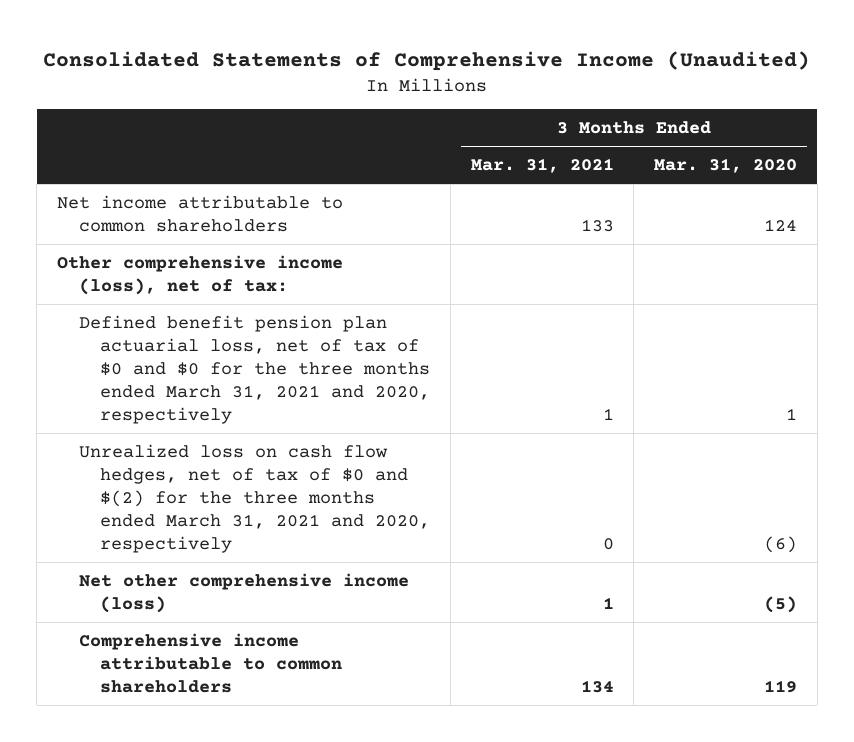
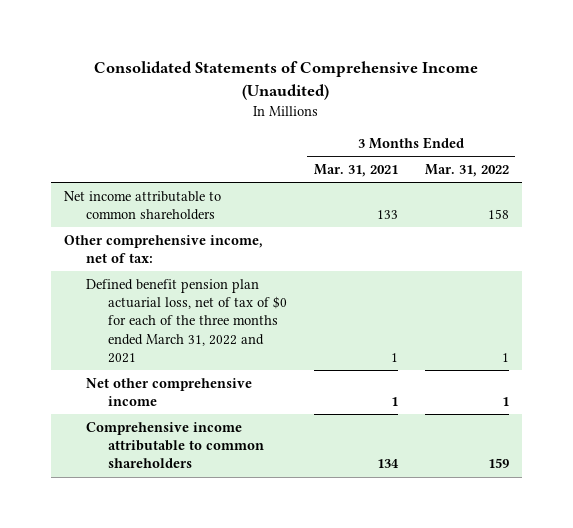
[653,158,797,174] Mar. 31, 2020 -> none
none -> [424,163,509,177] Mar. 31, 2022
[78,443,431,553] Unrealized loss on cash flow hedges, net of tax of $0 and $(2) for the three months ended March 31, 2021 and 2020, respectively -> none
[56,254,343,295] Other comprehensive income (loss), net of tax: -> [64,234,264,264] Other comprehensive income, net of tax:
[78,314,431,424] Defined benefit pension plan actuarial loss, net of tax of $0 and $0 for the three months ended March 31, 2021 and 2020, respectively -> [86,278,287,364] Defined benefit pension plan actuarial loss, net of tax of $0 for each of the three months ended March 31, 2022 and 2021
[78,572,409,613] Net other comprehensive income (loss) -> [86,377,253,407] Net other comprehensive income

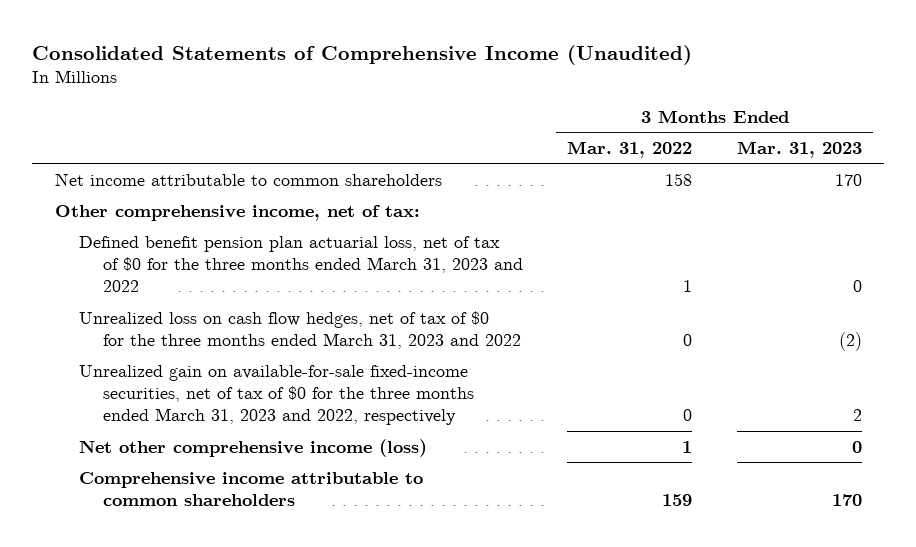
[313,163,398,177] Mar. 31, 2021 -> none
none -> [736,140,862,158] Mar. 31, 2023
[86,278,287,364] Defined benefit pension plan actuarial loss, net of tax of $0 for each of the three months ended March 31, 2022 and 2021 -> [78,235,523,293] Defined benefit pension plan actuarial loss, net of tax of $0 for the three months ended March 31, 2023 and 2022
none -> [78,310,521,349] Unrealized loss on cash flow hedges, net of tax of $0 for the three months ended March 31, 2023 and 2022
none -> [78,364,474,426] Unrealized gain on available-for-sale fixed-income securities, net of tax of $0 for the three months ended March 31, 2023 and 2022, respectively
[86,377,253,407] Net other comprehensive income -> [78,438,427,457] Net other comprehensive income (loss)

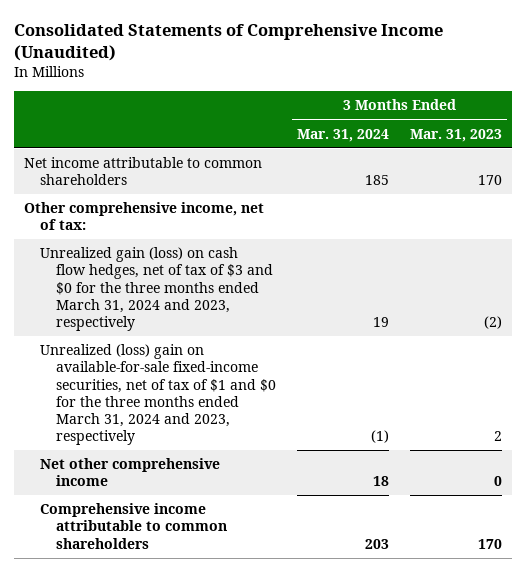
[567,140,693,158] Mar. 31, 2022 -> none
none -> [297,128,390,142] Mar. 31, 2024
[78,235,523,293] Defined benefit pension plan actuarial loss, net of tax of $0 for the three months ended March 31, 2023 and 2022 -> none
[78,310,521,349] Unrealized loss on cash flow hedges, net of tax of $0 for the three months ended March 31, 2023 and 2022 -> [40,247,274,331] Unrealized gain (loss) on cash flow hedges, net of tax of $3 and $0 for the three months ended March 31, 2024 and 2023, respectively
[78,364,474,426] Unrealized gain on available-for-sale fixed-income securities, net of tax of $0 for the three months ended March 31, 2023 and 2022, respectively -> [40,344,277,446] Unrealized (loss) gain on available-for-sale fixed-income securities, net of tax of $1 and $0 for the three months ended March 31, 2024 and 2023, respectively
[78,438,427,457] Net other comprehensive income (loss) -> [40,458,221,487] Net other comprehensive income

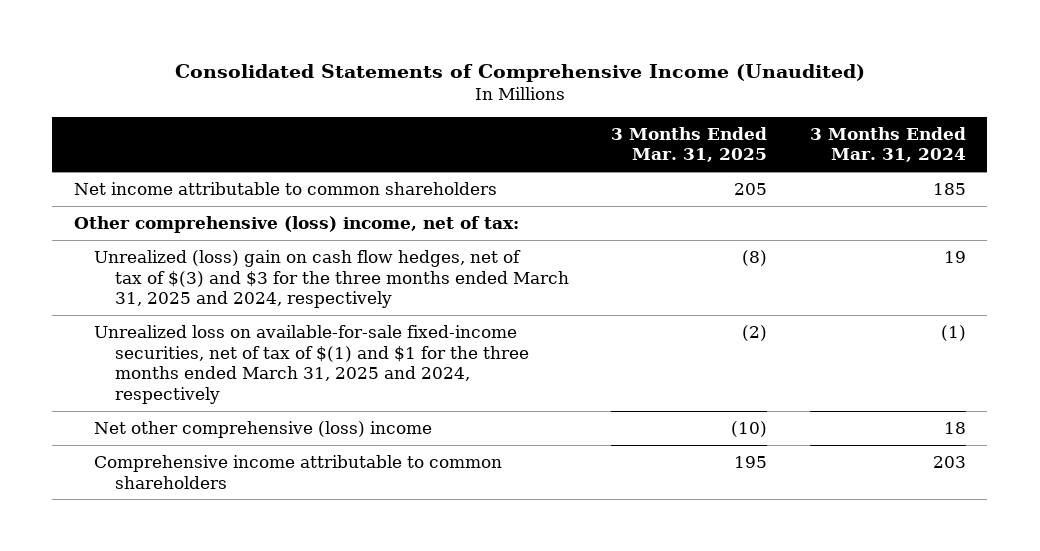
[409,128,502,142] Mar. 31, 2023 -> none
none -> [611,126,768,163] 3 Months Ended Mar. 31, 2025
[24,202,265,231] Other comprehensive income, net of tax: -> [73,215,519,233] Other comprehensive (loss) income, net of tax:
[40,247,274,331] Unrealized gain (loss) on cash flow hedges, net of tax of $3 and $0 for the three months ended March 31, 2024 and 2023, respectively -> [94,249,569,309] Unrealized (loss) gain on cash flow hedges, net of tax of $(3) and $3 for the three months ended March 31, 2025 and 2024, respectively
[40,344,277,446] Unrealized (loss) gain on available-for-sale fixed-income securities, net of tax of $1 and $0 for the three months ended March 31, 2024 and 2023, respectively -> [94,324,529,404] Unrealized loss on available-for-sale fixed-income securities, net of tax of $(1) and $1 for the three months ended March 31, 2025 and 2024, respectively
[40,458,221,487] Net other comprehensive income -> [94,420,433,438] Net other comprehensive (loss) income

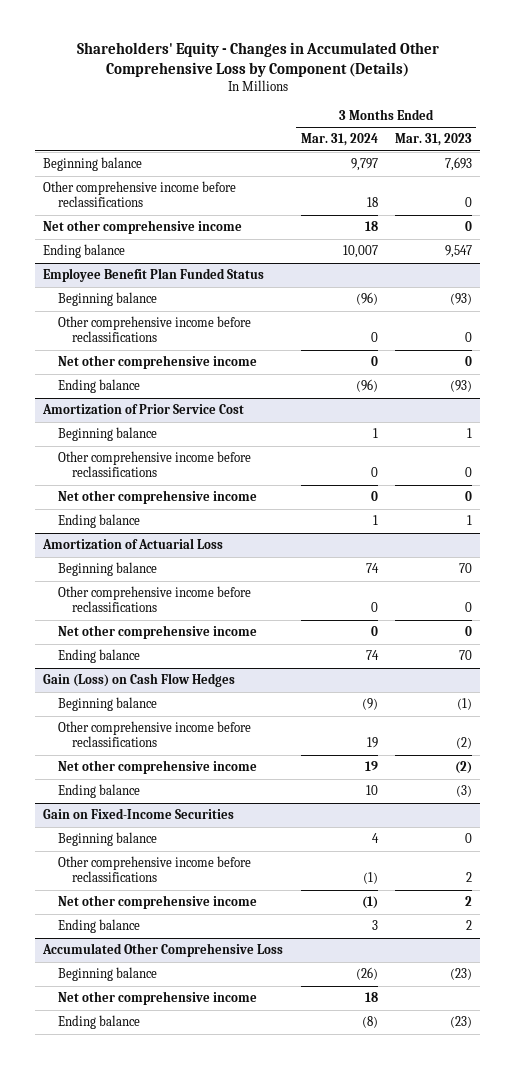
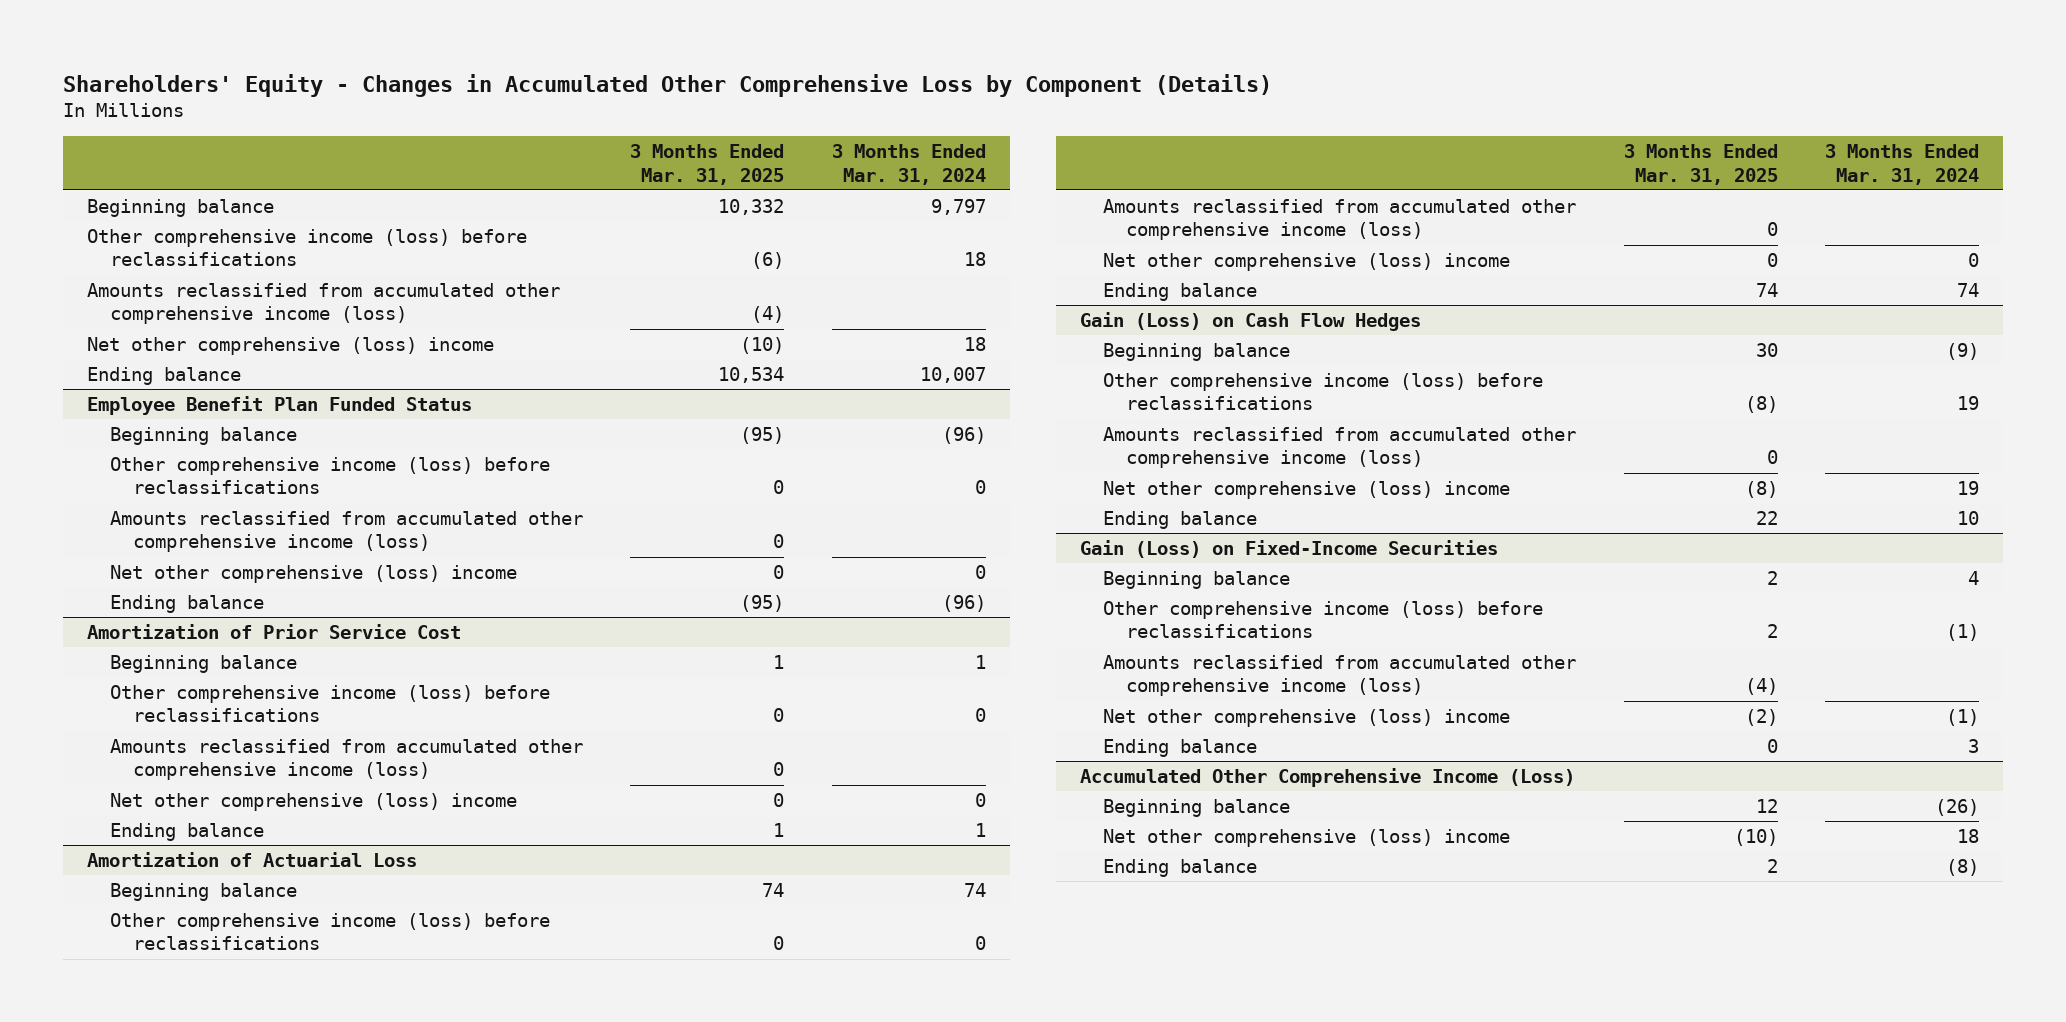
[394,133,472,147] Mar. 31, 2023 -> none
none -> [630,144,785,185] 3 Months Ended Mar. 31, 2025
[43,181,237,208] Other comprehensive income before reclassifications -> [86,228,527,267] Other comprehensive income (loss) before reclassifications
none -> [86,282,560,325] Amounts reclassified from accumulated other comprehensive income (loss)
[43,220,243,235] Net other comprehensive income -> [86,336,494,355] Net other comprehensive (loss) income
[57,316,251,343] Other comprehensive income before reclassifications -> [109,456,550,495] Other comprehensive income (loss) before reclassifications
none -> [109,510,583,553] Amounts reclassified from accumulated other comprehensive income (loss)
[57,355,257,370] Net other comprehensive income -> [109,564,517,583] Net other comprehensive (loss) income
[57,451,251,478] Other comprehensive income before reclassifications -> [109,684,550,723] Other comprehensive income (loss) before reclassifications
none -> [109,738,583,781] Amounts reclassified from accumulated other comprehensive income (loss)
[57,490,257,505] Net other comprehensive income -> [109,792,517,811] Net other comprehensive (loss) income
[57,586,251,613] Other comprehensive income before reclassifications -> [109,912,550,951] Other comprehensive income (loss) before reclassifications
none -> [1103,198,1577,241] Amounts reclassified from accumulated other comprehensive income (loss)
[57,625,257,640] Net other comprehensive income -> [1103,252,1511,271] Net other comprehensive (loss) income
[57,721,251,748] Other comprehensive income before reclassifications -> [1103,372,1544,411] Other comprehensive income (loss) before reclassifications
none -> [1103,426,1577,469] Amounts reclassified from accumulated other comprehensive income (loss)
[57,760,257,775] Net other comprehensive income -> [1103,480,1511,499] Net other comprehensive (loss) income
[43,808,235,820] Gain on Fixed-Income Securities -> [1080,539,1499,558] Gain (Loss) on Fixed-Income Securities
[57,856,251,883] Other comprehensive income before reclassifications -> [1103,600,1544,639] Other comprehensive income (loss) before reclassifications
none -> [1103,654,1577,697] Amounts reclassified from accumulated other comprehensive income (loss)
[57,895,257,910] Net other comprehensive income -> [1103,708,1511,727] Net other comprehensive (loss) income
[42,943,284,958] Accumulated Other Comprehensive Loss -> [1080,767,1576,787] Accumulated Other Comprehensive Income (Loss)
[57,991,257,1006] Net other comprehensive income -> [1103,828,1511,847] Net other comprehensive (loss) income

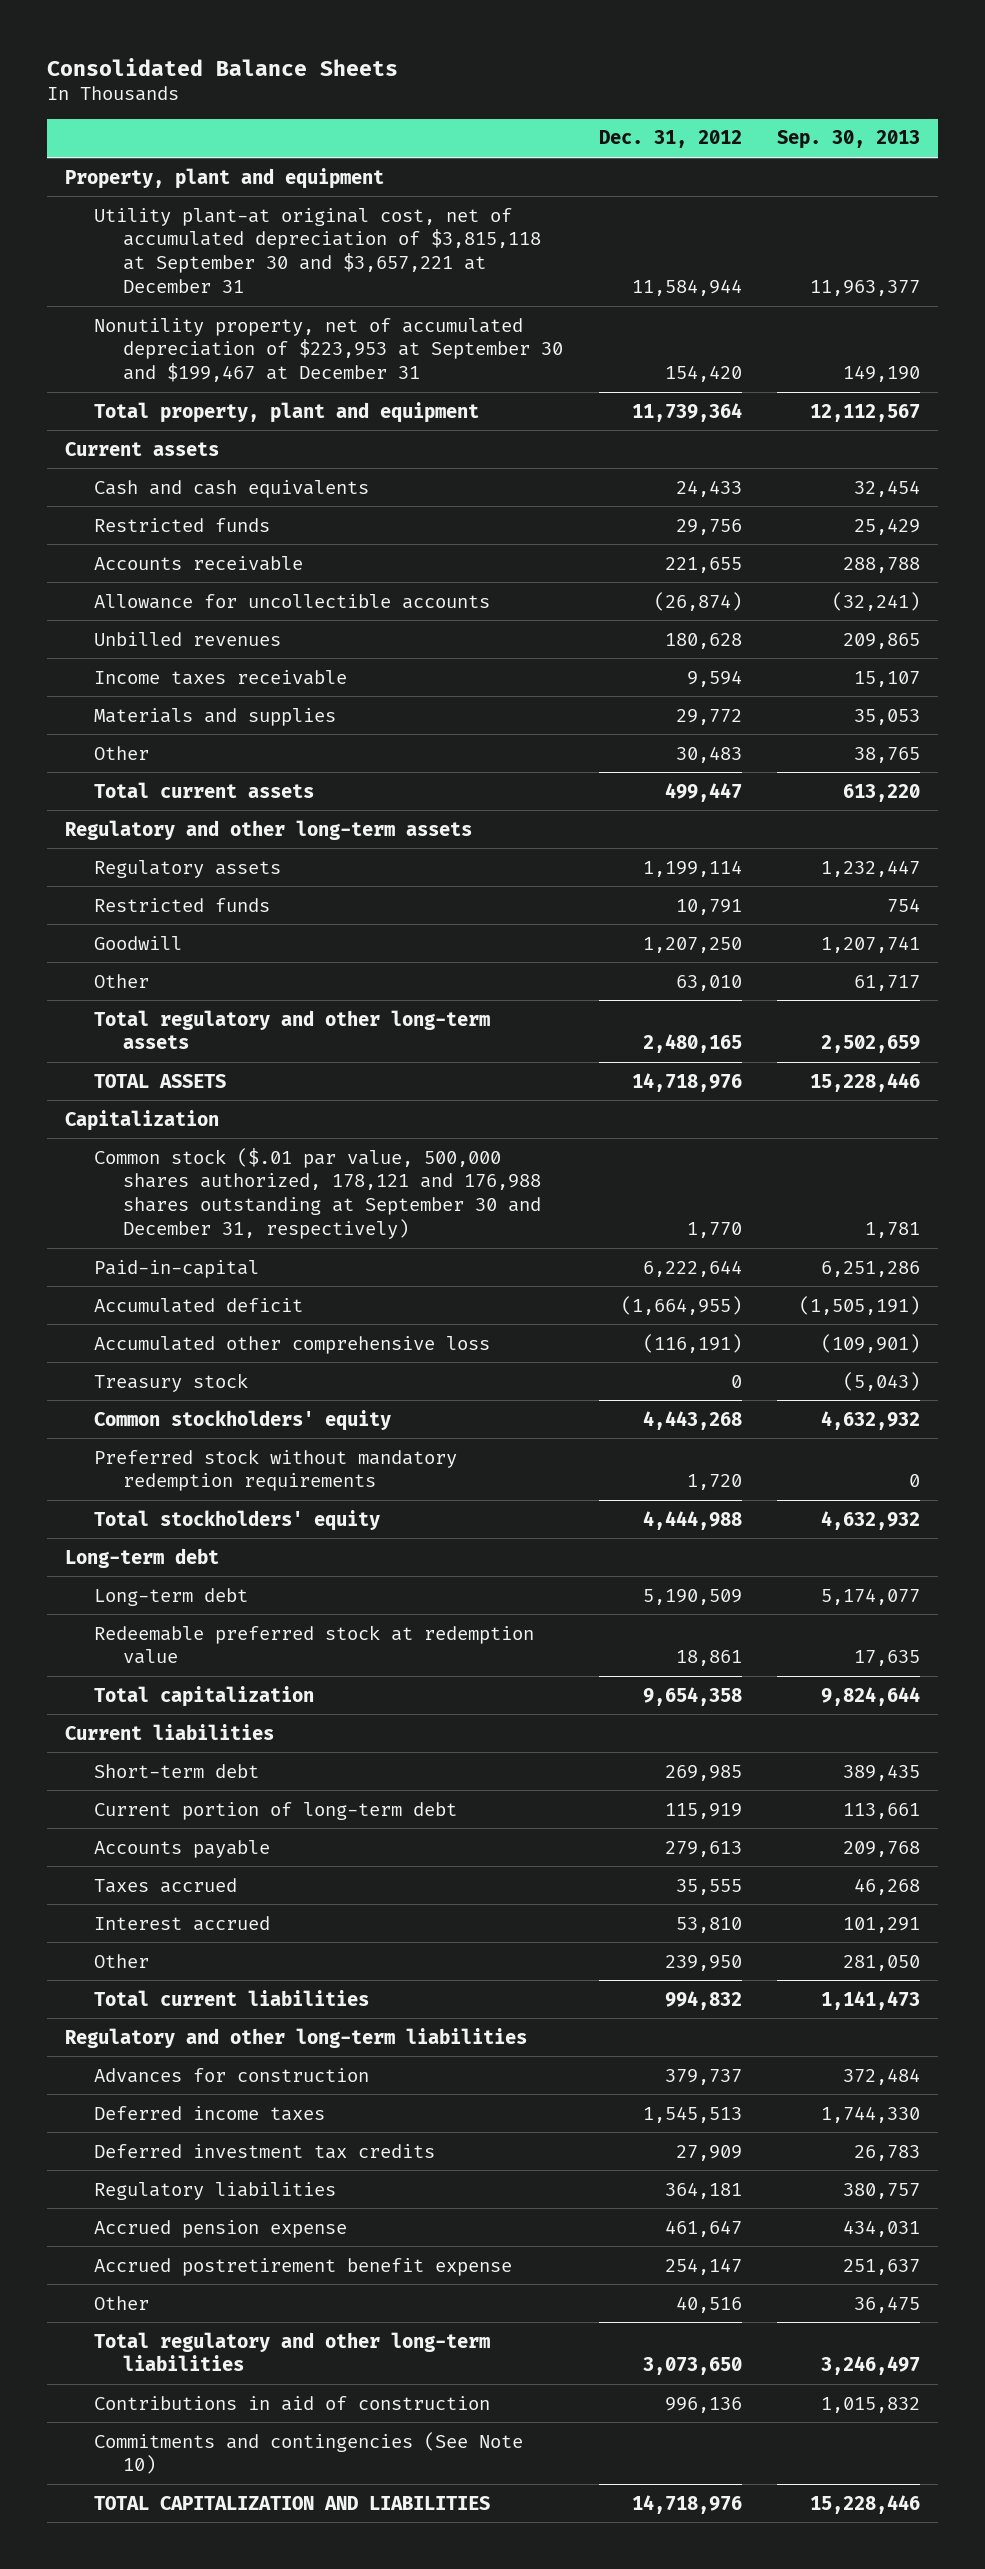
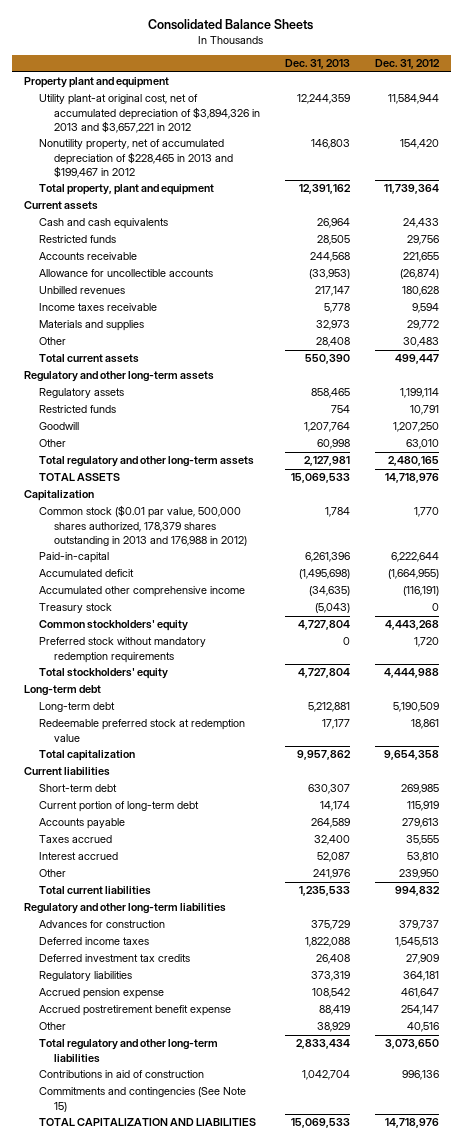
[777,130,921,150] Sep. 30, 2013 -> none
none -> [285,59,351,70] Dec. 31, 2013
[64,167,384,189] Property, plant and equipment -> [24,77,170,89] Property plant and equipment
[94,207,542,293] Utility plant-at original cost, net of accumulated depreciation of $3,815,118 at September 30 and $3,657,221 at December 31 -> [39,94,261,133] Utility plant-at original cost, net of accumulated depreciation of $3,894,326 in 2013 and $3,657,221 in 2012
[94,317,564,383] Nonutility property, net of accumulated depreciation of $223,953 at September 30 and $199,467 at December 31 -> [39,139,234,178] Nonutility property, net of accumulated depreciation of $228,465 in 2013 and $199,467 in 2012
[94,1147,542,1239] Common stock ($.01 par value, 500,000 shares authorized, 178,121 and 176,988 shares outstanding at September 30 and December 31, respectively) -> [39,505,248,546] Common stock ($0.01 par value, 500,000 shares authorized, 178,379 shares outstanding in 2013 and 176,988 in 2012)
[94,1335,491,1354] Accumulated other comprehensive loss -> [39,586,246,598] Accumulated other comprehensive income
[94,2431,524,2475] Commitments and contingencies (See Note 10) -> [39,1087,247,1112] Commitments and contingencies (See Note 15)

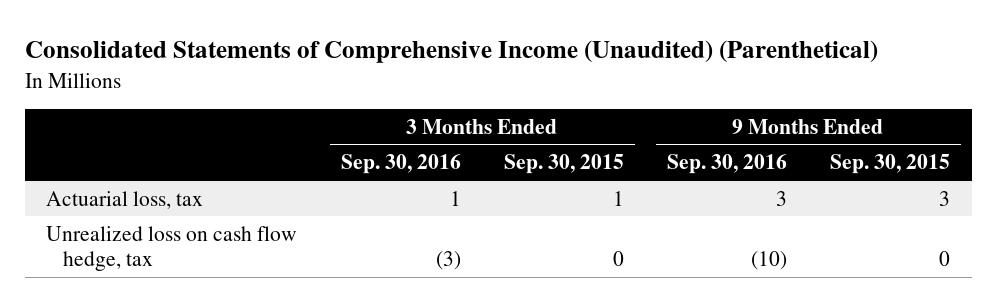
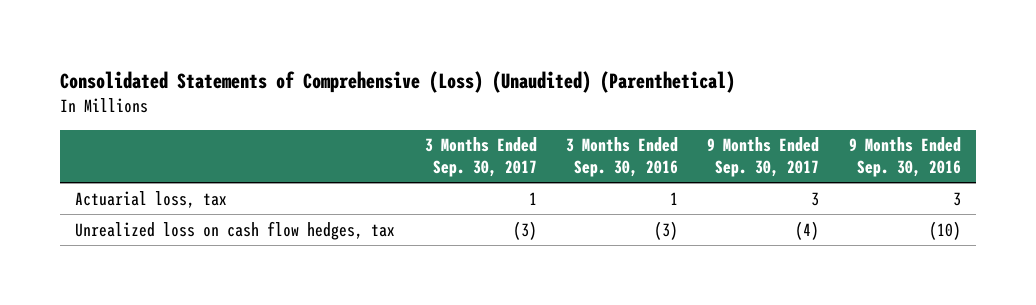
[24,40,878,64] Consolidated Statements of Comprehensive Income (Unaudited) (Parenthetical) -> [60,70,736,93] Consolidated Statements of Comprehensive (Loss) (Unaudited) (Parenthetical)
[503,154,624,175] Sep. 30, 2015 -> none
[830,154,951,175] Sep. 30, 2015 -> none
none -> [424,137,537,178] 3 Months Ended Sep. 30, 2017
none -> [707,137,820,178] 9 Months Ended Sep. 30, 2017
[46,225,298,272] Unrealized loss on cash flow hedge, tax -> [75,220,396,240] Unrealized loss on cash flow hedges, tax

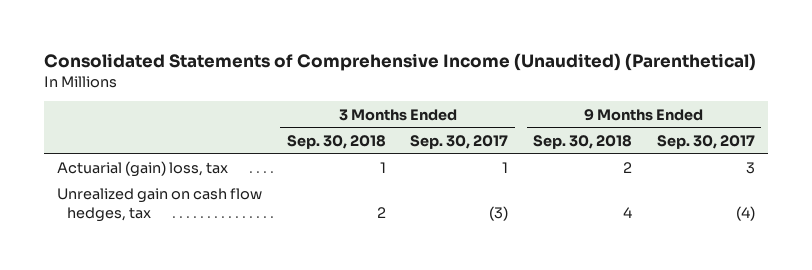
[60,70,736,93] Consolidated Statements of Comprehensive (Loss) (Unaudited) (Parenthetical) -> [44,52,757,71] Consolidated Statements of Comprehensive Income (Unaudited) (Parenthetical)
[566,137,679,178] 3 Months Ended Sep. 30, 2016 -> none
[848,137,961,178] 9 Months Ended Sep. 30, 2016 -> none
none -> [286,134,386,149] Sep. 30, 2018
none -> [533,134,633,149] Sep. 30, 2018
[75,190,228,208] Actuarial loss, tax -> [56,161,228,178] Actuarial (gain) loss, tax
[75,220,396,240] Unrealized loss on cash flow hedges, tax -> [56,188,262,223] Unrealized gain on cash flow hedges, tax

